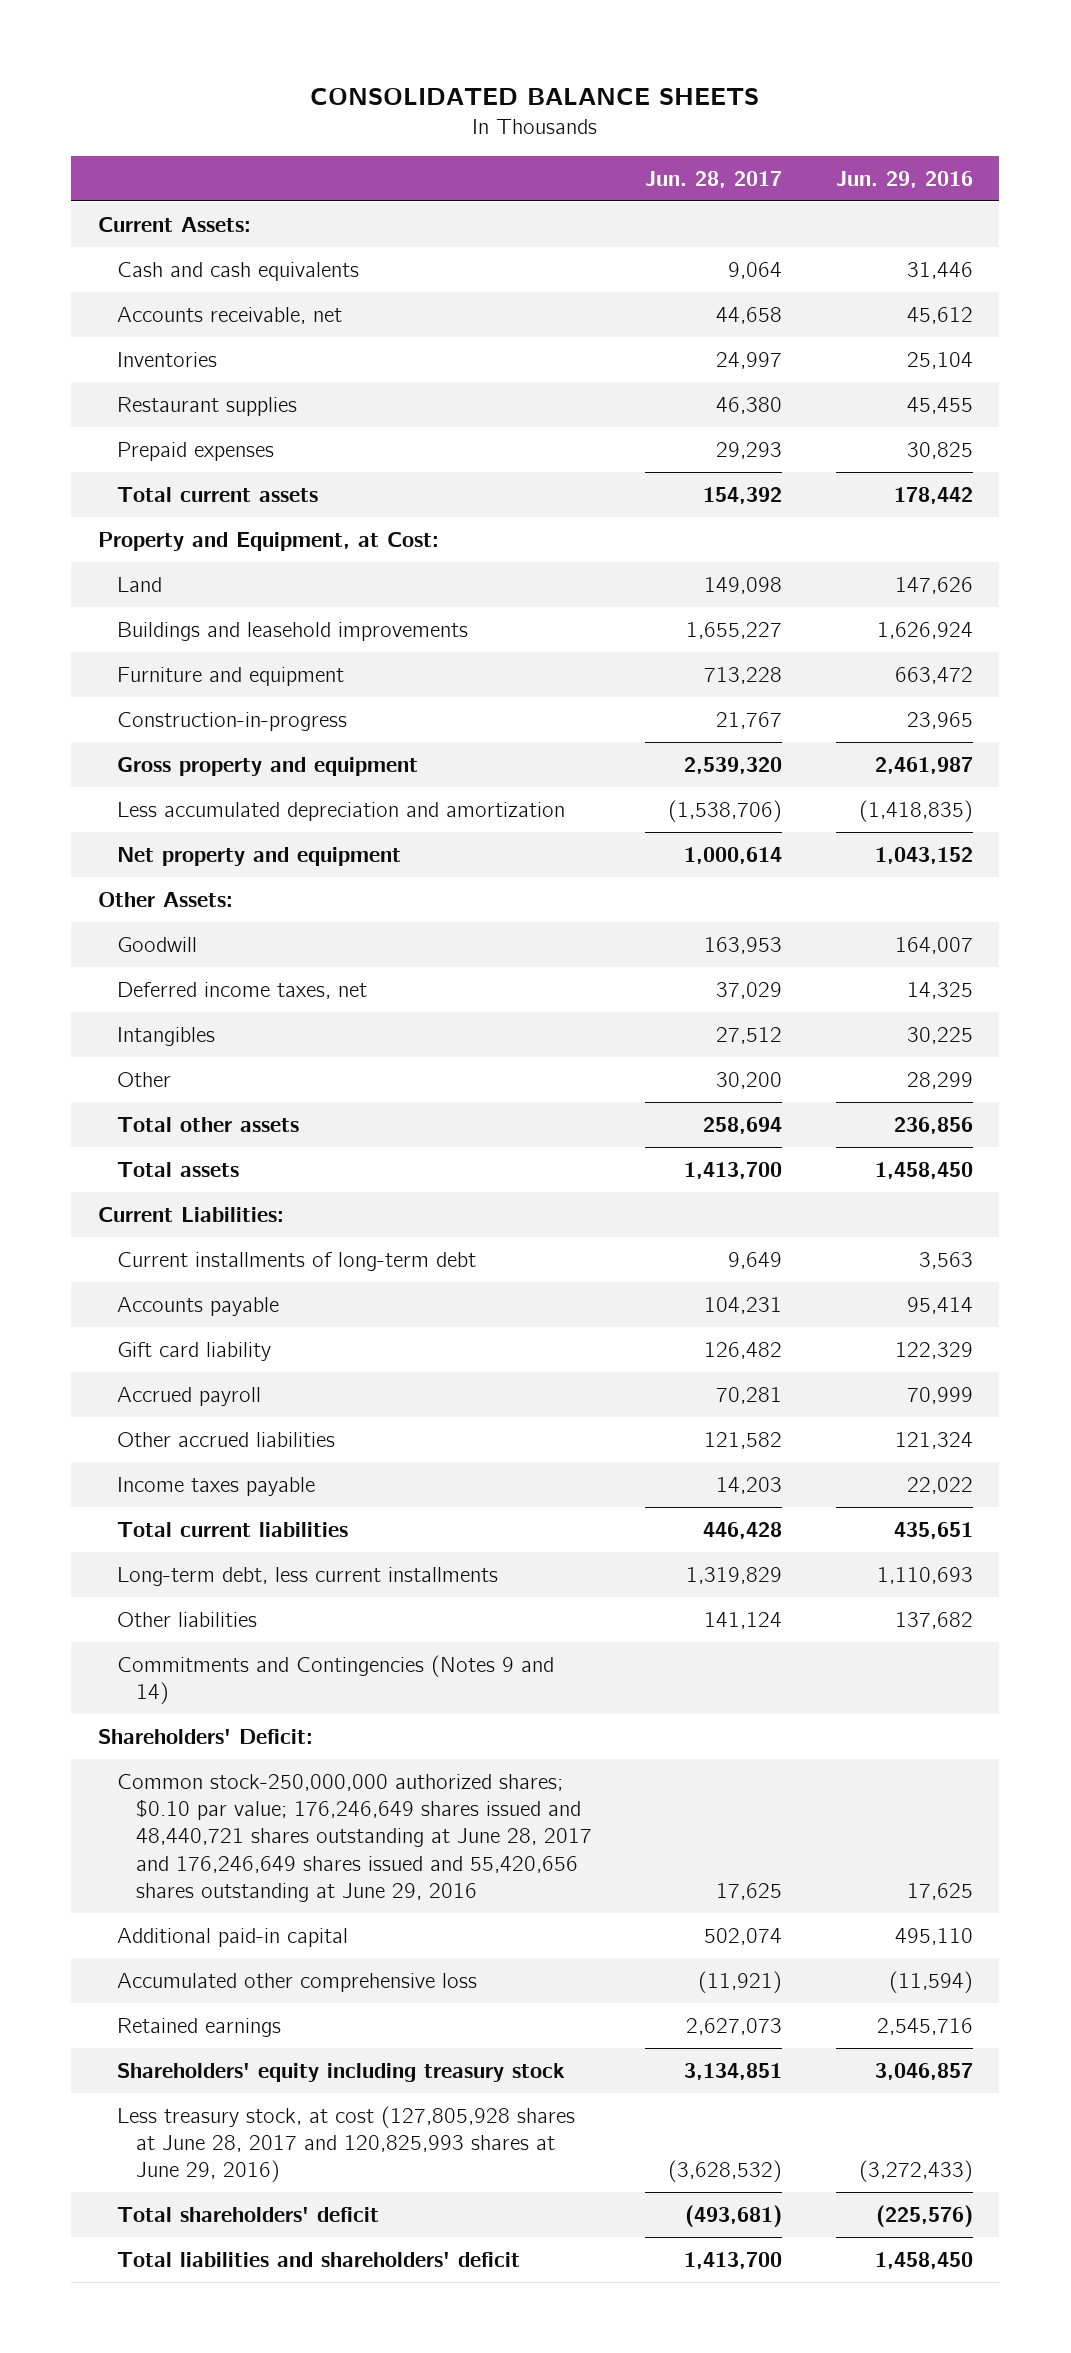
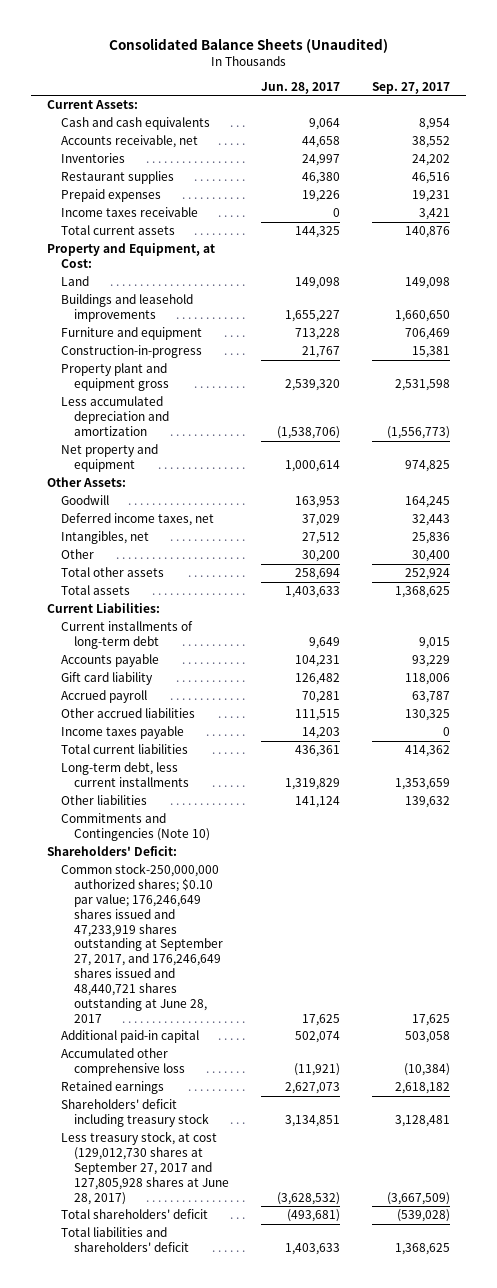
[310,88,760,106] CONSOLIDATED BALANCE SHEETS -> [108,37,388,53] Consolidated Balance Sheets (Unaudited)
[835,170,973,188] Jun. 29, 2016 -> none
none -> [371,81,450,94] Sep. 27, 2017
[716,441,783,459] 29,293 -> [302,190,341,203] 19,226
none -> [60,207,198,218] Income taxes receivable
[703,486,783,504] 154,392 -> [295,226,341,239] 144,325
[116,756,418,776] Gross property and equipment -> [60,363,170,392] Property plant and equipment gross
[116,1026,215,1046] Intangibles -> [60,531,149,545] Intangibles, net
[684,1161,783,1179] 1,413,700 -> [285,586,341,599] 1,403,633
[704,1431,783,1449] 121,582 -> [295,709,341,722] 111,515
[703,1521,783,1539] 446,428 -> [295,745,341,758] 436,361
[116,1654,554,1705] Commitments and Contingencies (Notes 9 and 14) -> [60,813,211,842] Commitments and Contingencies (Note 10)
[116,1773,592,1902] Common stock-250,000,000 authorized shares; $0.10 par value; 176,246,649 shares issued and 48,440,721 shares outstanding at June 28, 2017 and 176,246,649 shares issued and 55,420,656 shares outstanding at June 29, 2016 -> [60,863,224,1023] Common stock-250,000,000 authorized shares; $0.10 par value; 176,246,649 shares issued and 47,233,919 shares outstanding at September 27, 2017, and 176,246,649 shares issued and 48,440,721 shares outstanding at June 28, 2017
[116,2062,565,2082] Shareholders' equity including treasury stock -> [60,1099,210,1128] Shareholders' deficit including treasury stock
[116,2105,575,2183] Less treasury stock, at cost (127,805,928 shares at June 28, 2017 and 120,825,993 shares at June 29, 2016) -> [60,1131,230,1205] Less treasury stock, at cost (129,012,730 shares at September 27, 2017 and 127,805,928 shares at June 28, 2017)
[684,2251,783,2269] 1,413,700 -> [285,1243,341,1256] 1,403,633

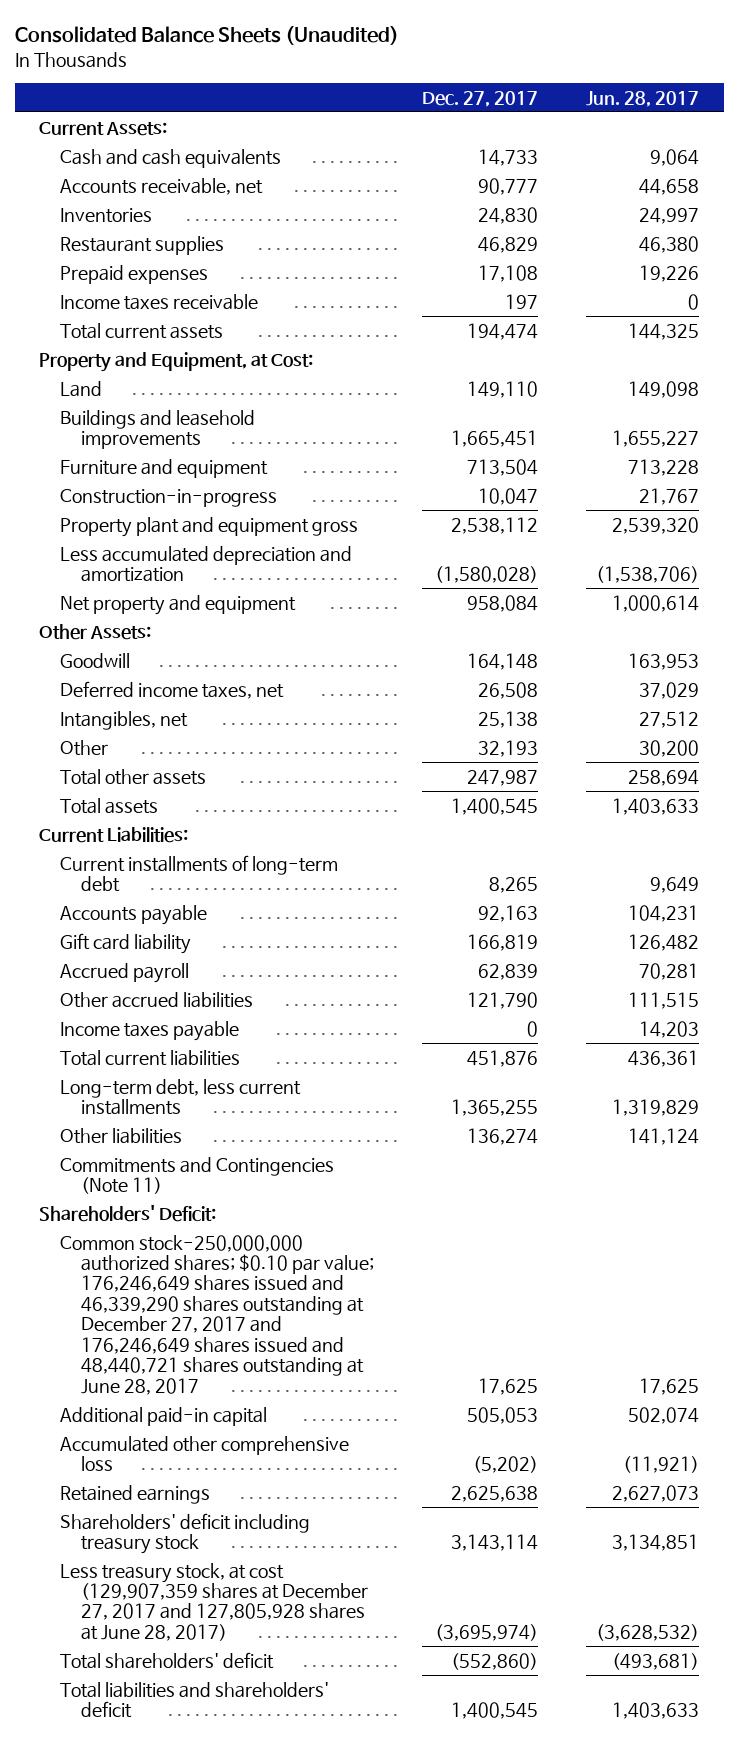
[371,81,450,94] Sep. 27, 2017 -> none
none -> [421,90,538,107] Dec. 27, 2017
[60,813,211,842] Commitments and Contingencies (Note 10) -> [60,1156,335,1195] Commitments and Contingencies (Note 11)
[60,863,224,1023] Common stock-250,000,000 authorized shares; $0.10 par value; 176,246,649 shares issued and 47,233,919 shares outstanding at September 27, 2017, and 176,246,649 shares issued and 48,440,721 shares outstanding at June 28, 2017 -> [60,1234,374,1395] Common stock-250,000,000 authorized shares; $0.10 par value; 176,246,649 shares issued and 46,339,290 shares outstanding at December 27, 2017 and 176,246,649 shares issued and 48,440,721 shares outstanding at June 28, 2017
[60,1131,230,1205] Less treasury stock, at cost (129,012,730 shares at September 27, 2017 and 127,805,928 shares at June 28, 2017) -> [60,1562,368,1641] Less treasury stock, at cost (129,907,359 shares at December 27, 2017 and 127,805,928 shares at June 28, 2017)

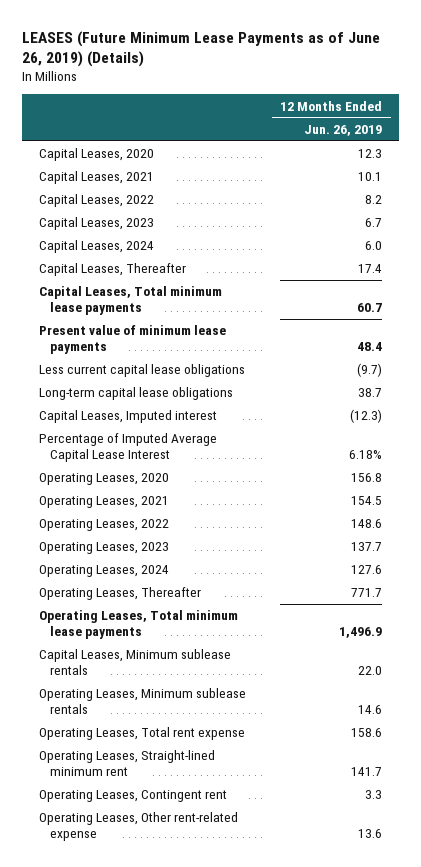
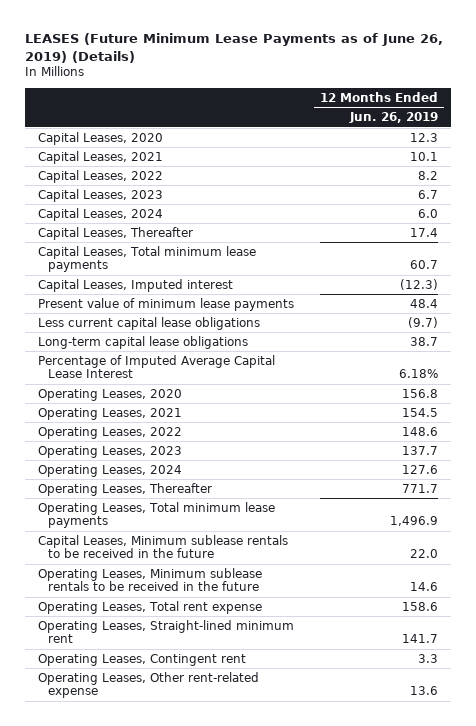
[39,410,218,424] Capital Leases, Imputed interest -> [38,278,234,292] Capital Leases, Imputed interest
[39,649,232,676] Capital Leases, Minimum sublease rentals -> [38,534,289,559] Capital Leases, Minimum sublease rentals to be received in the future
[39,688,247,715] Operating Leases, Minimum sublease rentals -> [38,567,263,592] Operating Leases, Minimum sublease rentals to be received in the future

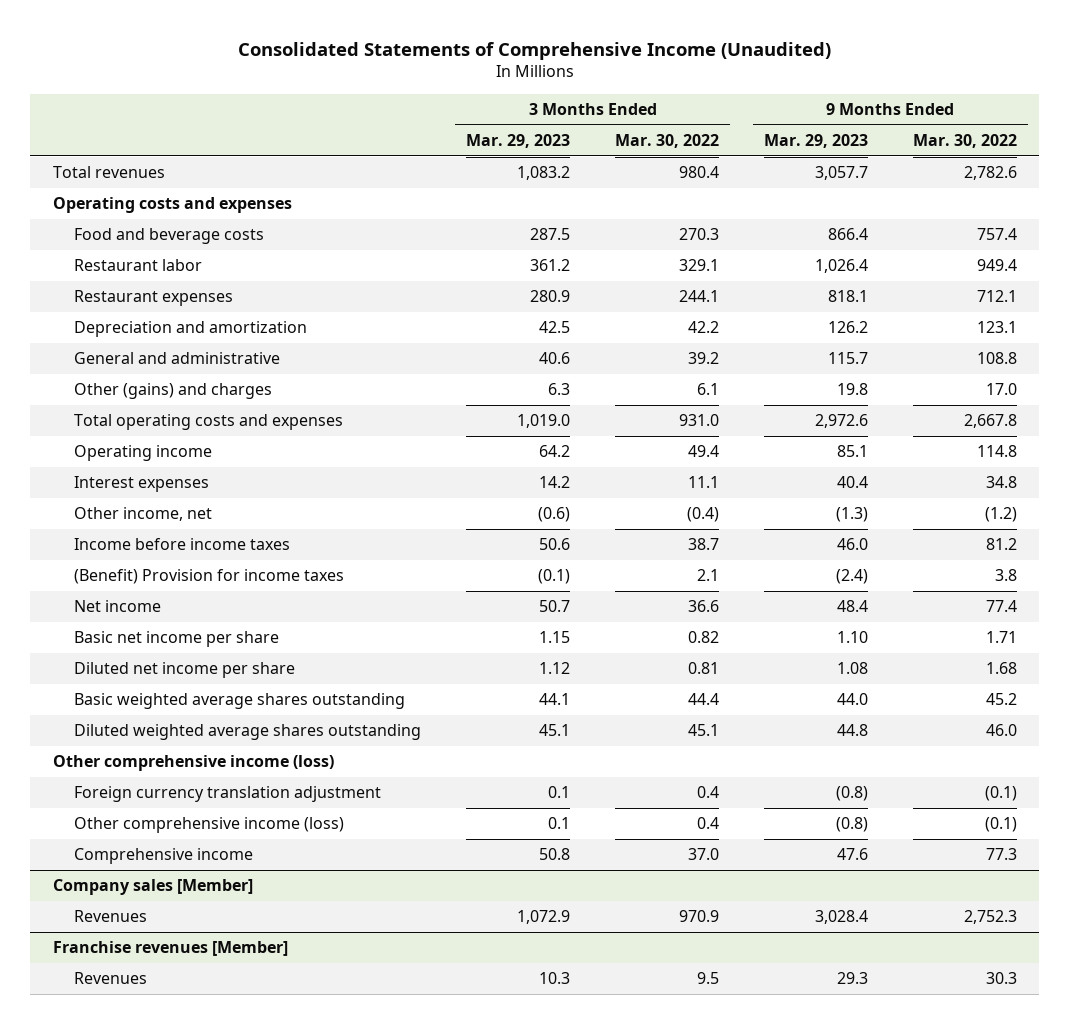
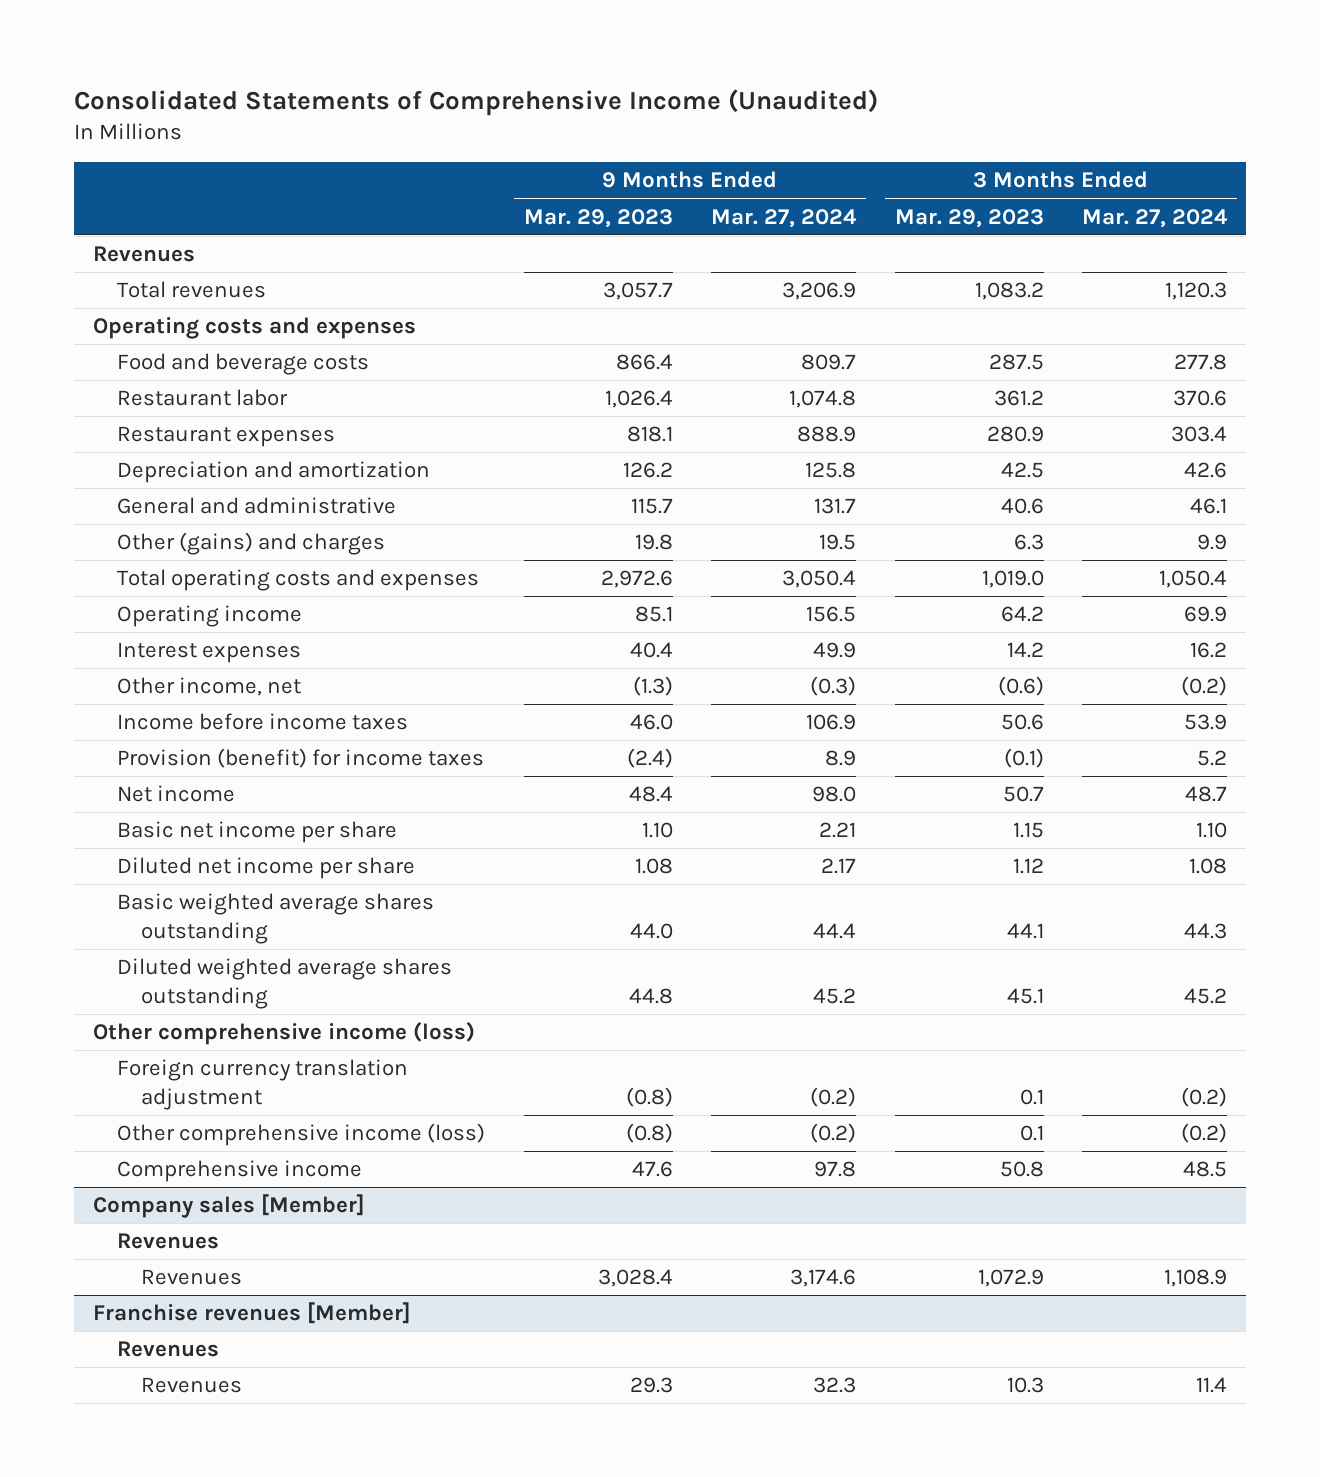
[614,133,719,148] Mar. 30, 2022 -> none
[912,133,1017,148] Mar. 30, 2022 -> none
none -> [711,208,858,228] Mar. 27, 2024
none -> [1082,208,1229,228] Mar. 27, 2024
none -> [93,246,196,263] Revenues
[74,569,345,585] (Benefit) Provision for income taxes -> [117,748,485,769] Provision (benefit) for income taxes
none -> [117,1233,220,1250] Revenues
none -> [117,1341,220,1358] Revenues

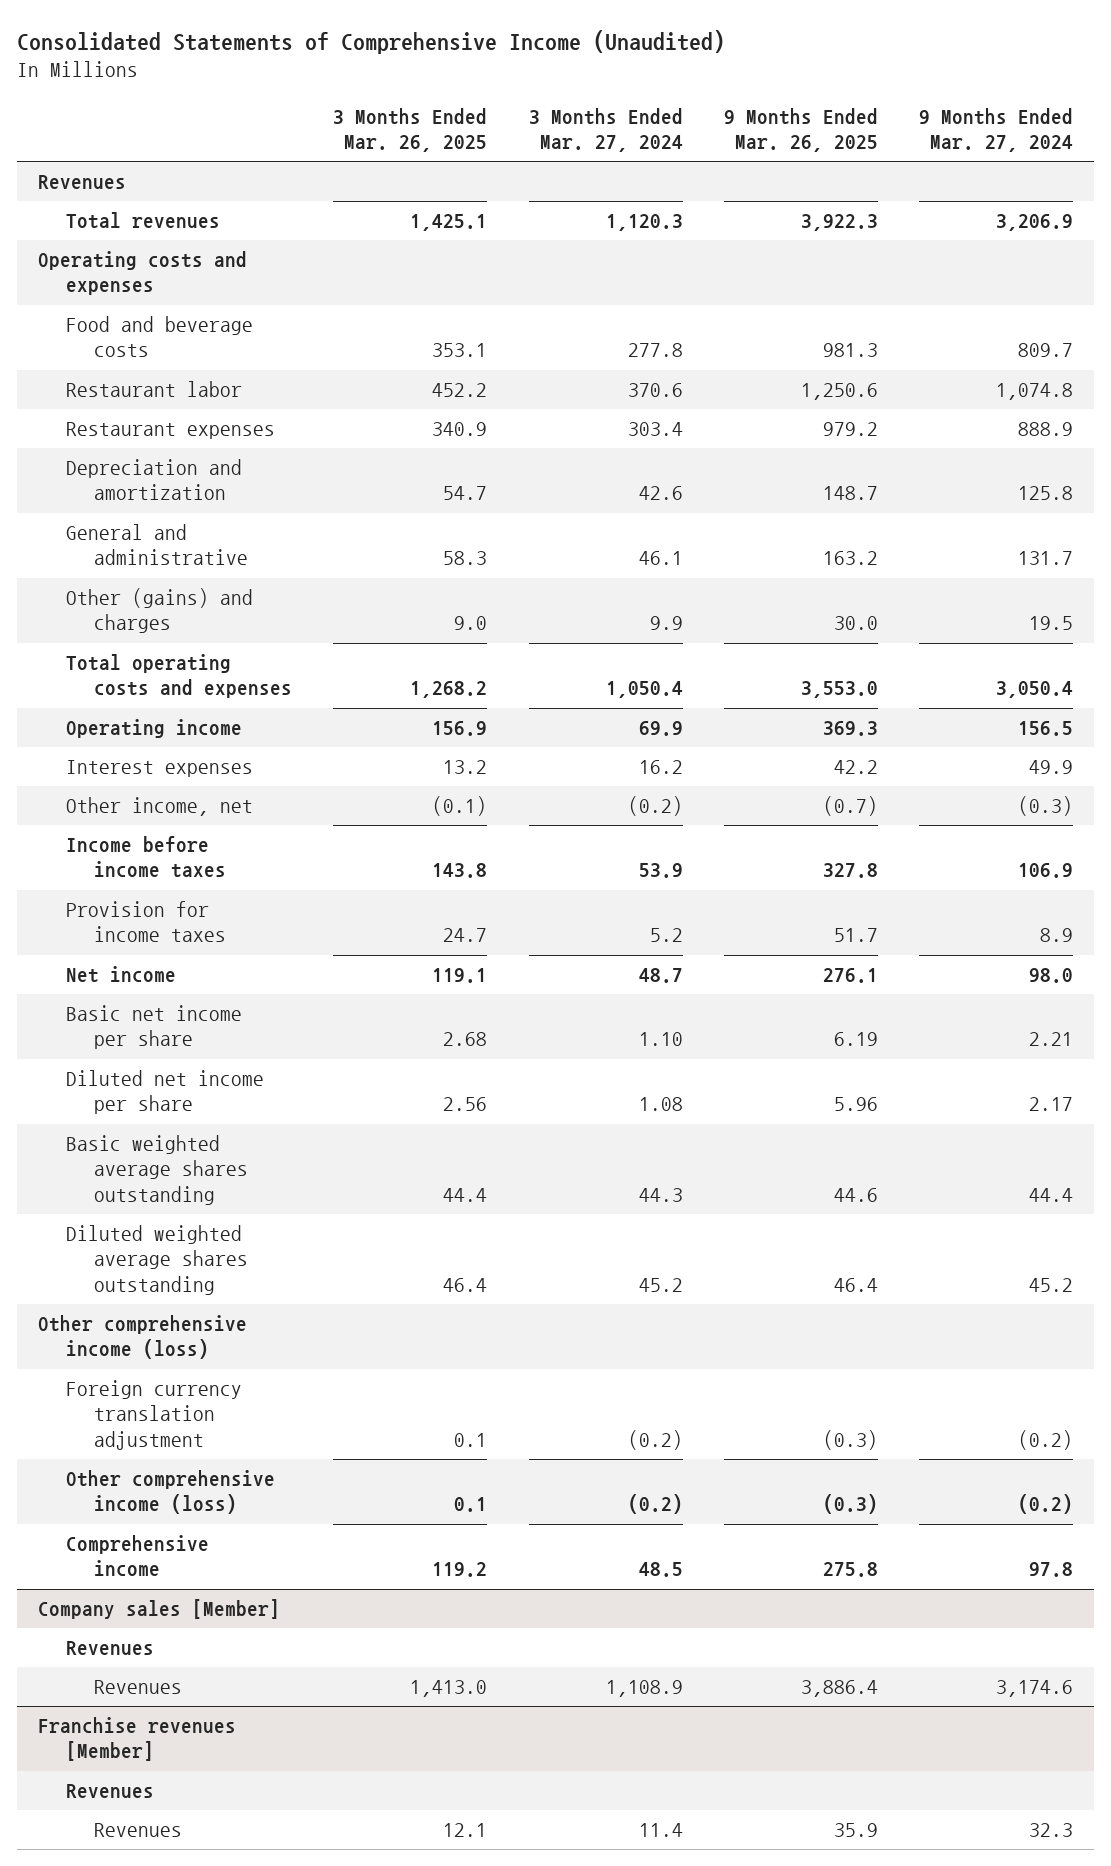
[523,208,673,228] Mar. 29, 2023 -> none
[894,208,1044,228] Mar. 29, 2023 -> none
none -> [333,107,488,152] 3 Months Ended Mar. 26, 2025
none -> [723,107,878,152] 9 Months Ended Mar. 26, 2025
[117,748,485,769] Provision (benefit) for income taxes -> [66,901,227,943] Provision for income taxes

